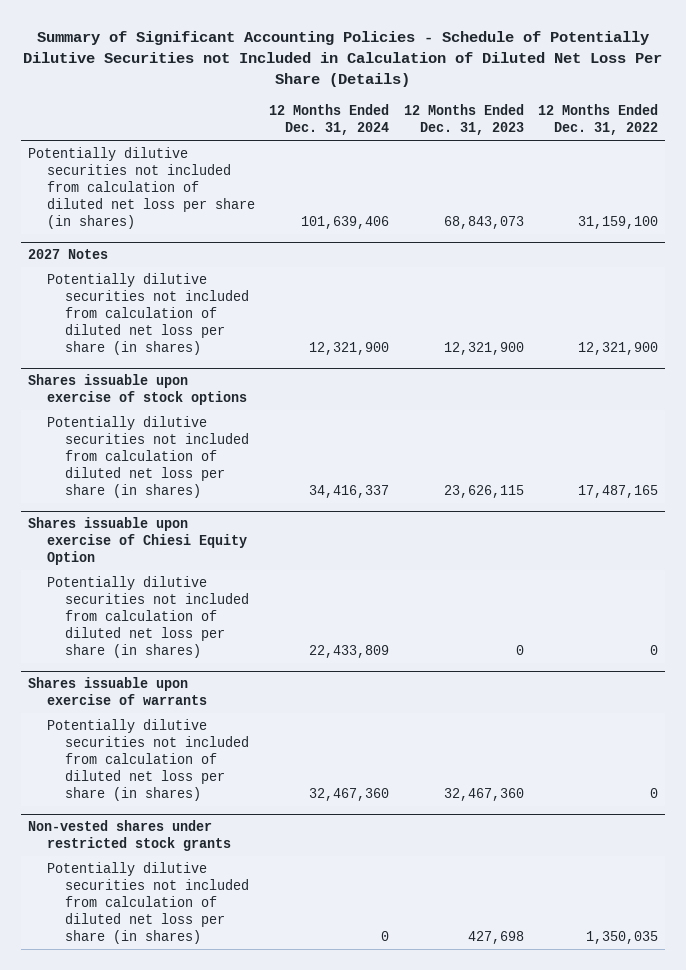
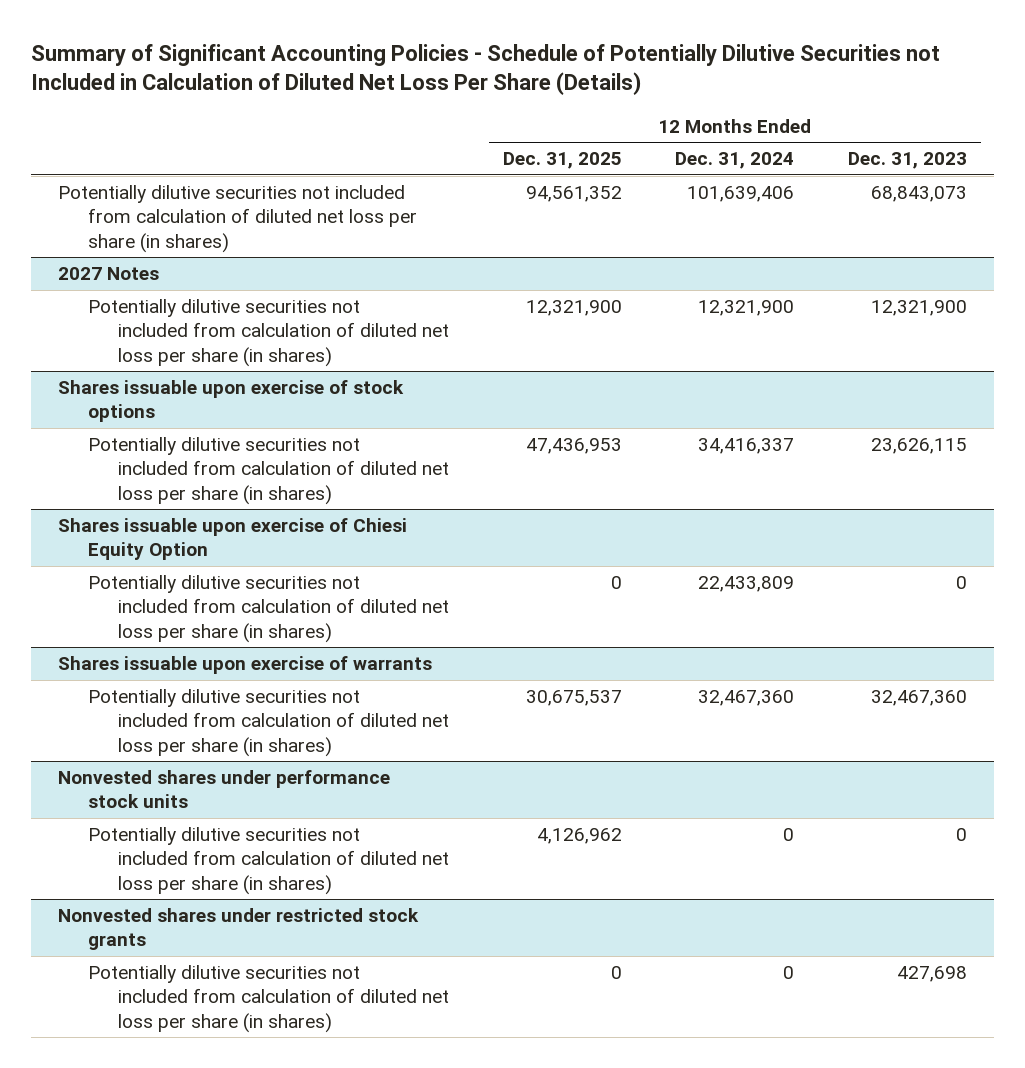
[538,104,659,136] 12 Months Ended Dec. 31, 2022 -> none
none -> [502,152,622,170] Dec. 31, 2025
none -> [57,770,390,809] Nonvested shares under performance stock units
none -> [87,827,449,895] Potentially dilutive securities not included from calculation of diluted net loss per share (in shares)
[28,820,231,852] Non-vested shares under restricted stock grants -> [57,908,419,951] Nonvested shares under restricted stock grants

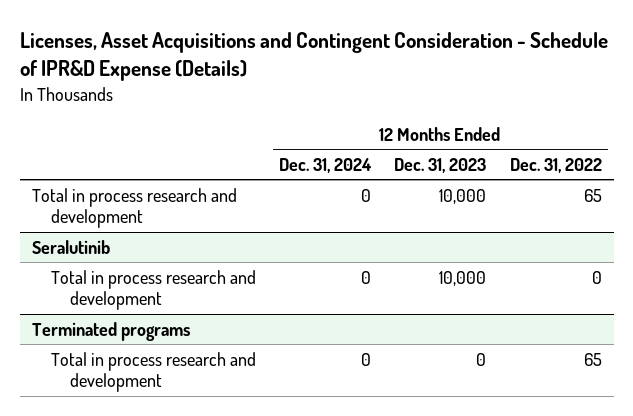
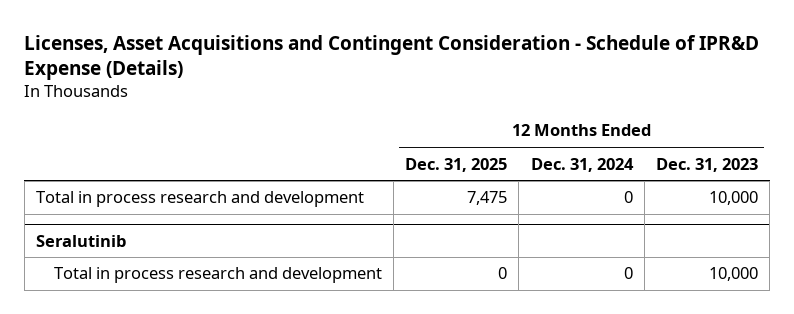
[509,157,602,173] Dec. 31, 2022 -> none
none -> [405,157,508,172] Dec. 31, 2025
[31,321,190,341] Terminated programs -> none
[50,351,256,393] Total in process research and development -> none

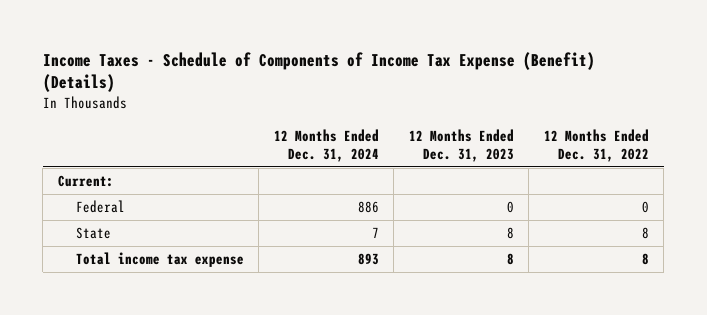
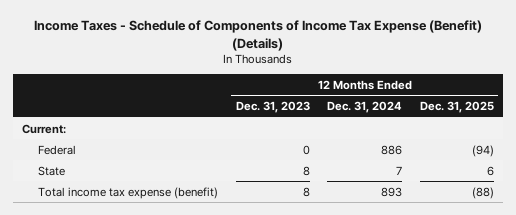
[543,128,649,162] 12 Months Ended Dec. 31, 2022 -> none
none -> [420,101,495,114] Dec. 31, 2025
[75,252,244,268] Total income tax expense -> [37,186,218,199] Total income tax expense (benefit)

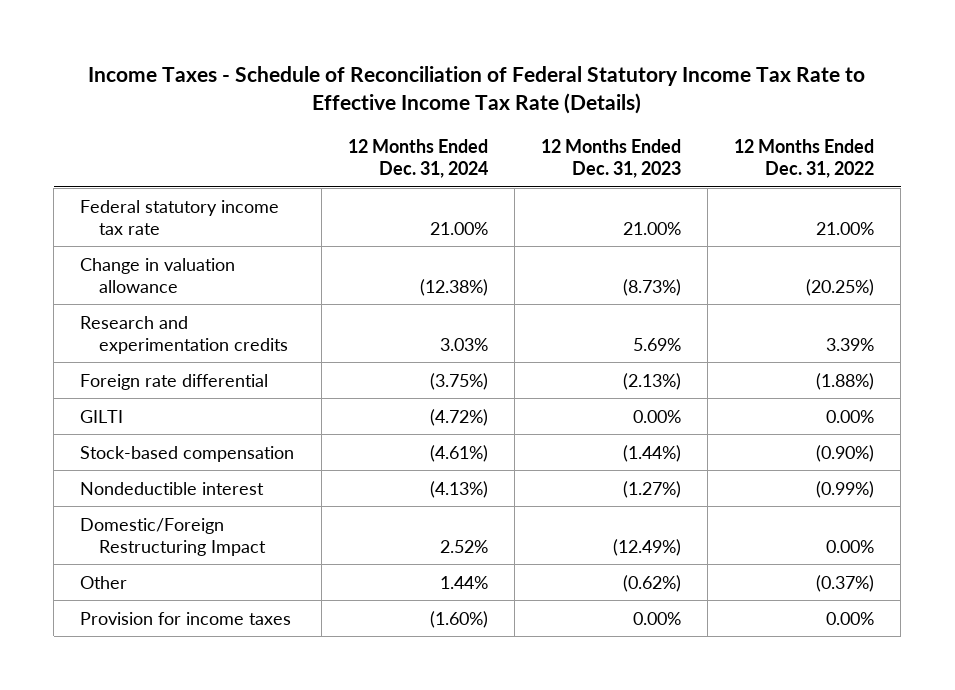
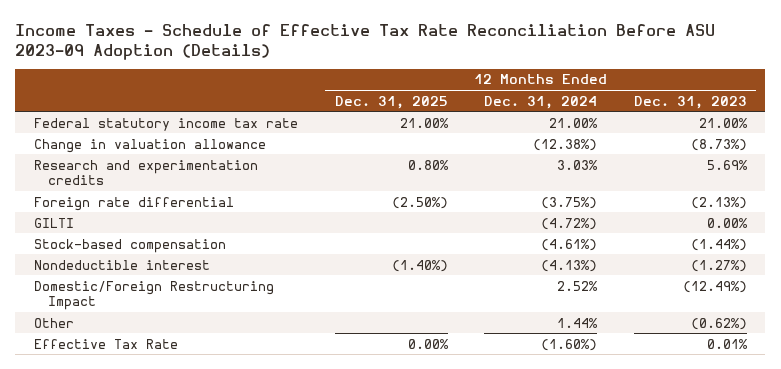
[88,66,866,115] Income Taxes - Schedule of Reconciliation of Federal Statutory Income Tax Rate to Effective Income Tax Rate (Details) -> [15,23,716,60] Income Taxes - Schedule of Effective Tax Rate Reconciliation Before ASU 2023-09 Adoption (Details)
[734,139,875,179] 12 Months Ended Dec. 31, 2022 -> none
none -> [334,95,448,109] Dec. 31, 2025
[80,611,292,625] Provision for income taxes -> none
none -> [33,338,178,349] Effective Tax Rate

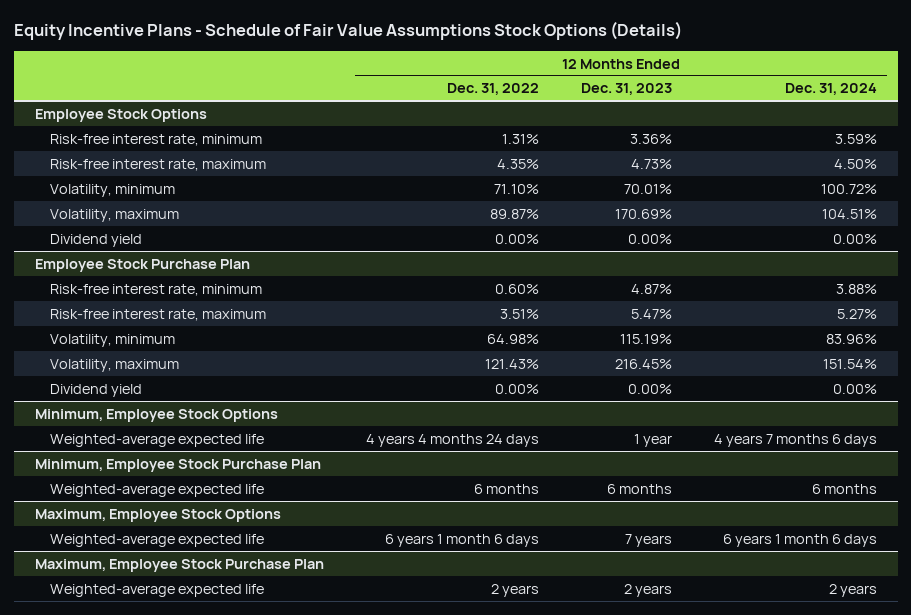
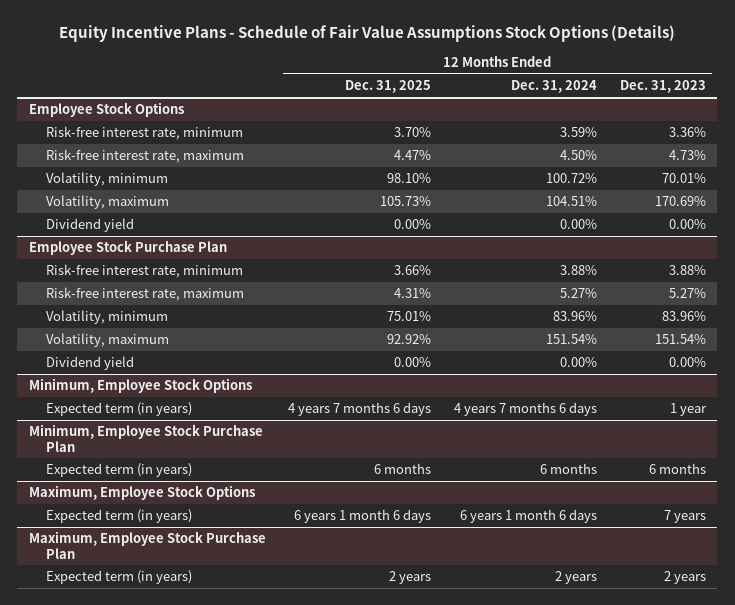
[446,83,539,96] Dec. 31, 2022 -> none
none -> [345,80,432,94] Dec. 31, 2025
[630,283,672,294] 4.87% -> [668,265,706,276] 3.88%
[630,308,672,319] 5.47% -> [668,288,706,299] 5.27%
[619,333,672,344] 115.19% -> [661,311,706,322] 83.96%
[614,358,672,369] 216.45% -> [654,334,706,345] 151.54%
[49,433,264,447] Weighted-average expected life -> [46,402,193,417] Expected term (in years)
[49,483,264,497] Weighted-average expected life -> [46,463,193,478] Expected term (in years)
[49,533,264,547] Weighted-average expected life -> [46,509,193,524] Expected term (in years)
[49,583,264,597] Weighted-average expected life -> [46,570,193,585] Expected term (in years)

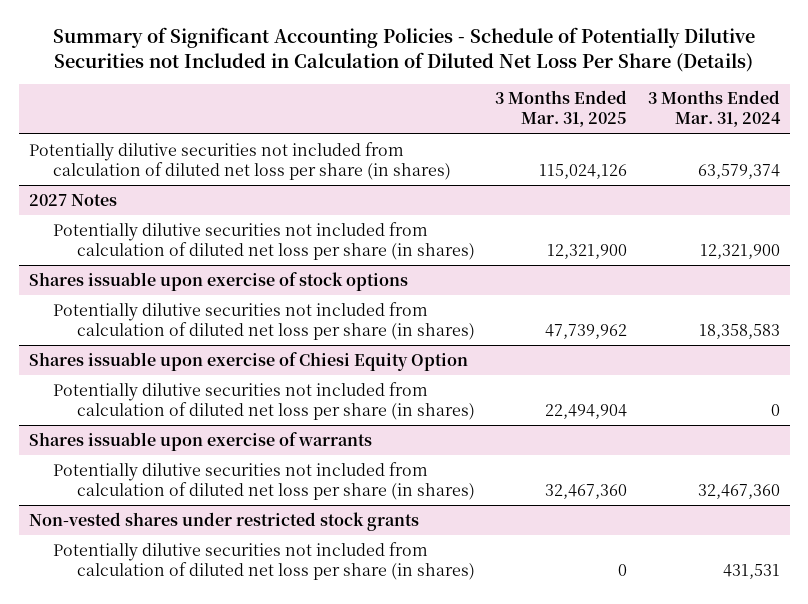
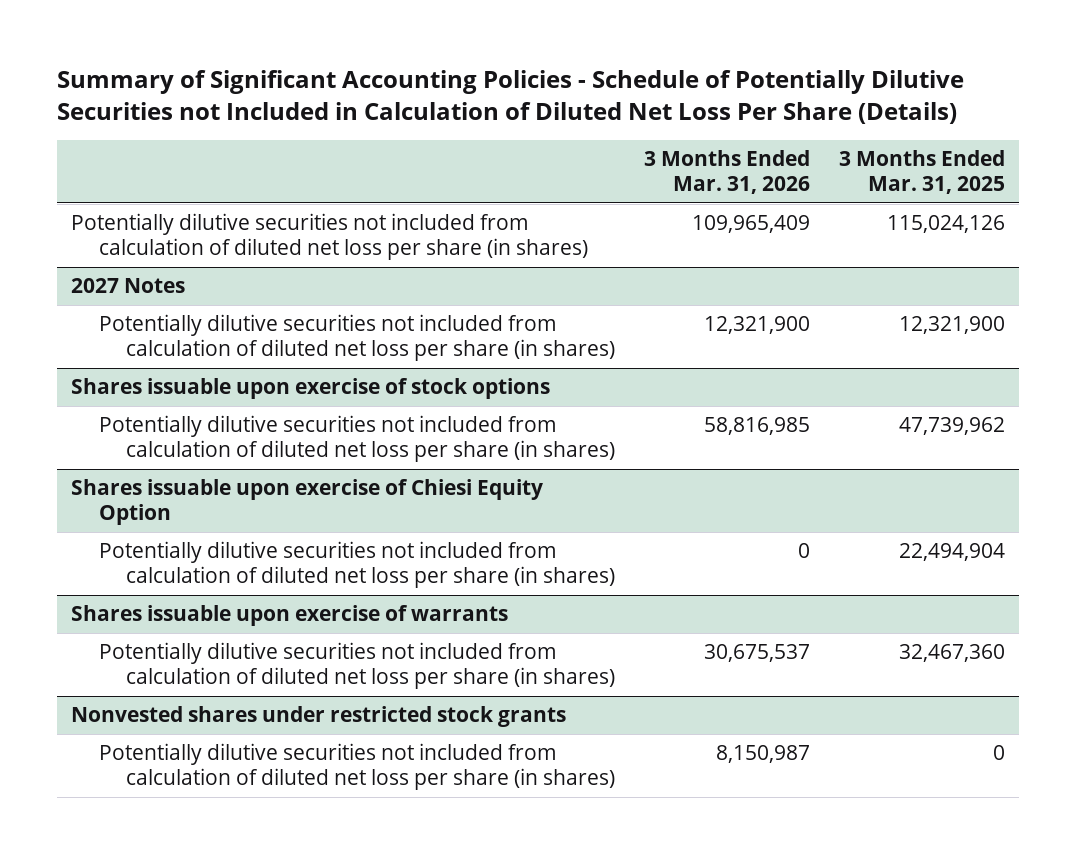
[647,90,781,128] 3 Months Ended Mar. 31, 2024 -> none
none -> [643,150,810,195] 3 Months Ended Mar. 31, 2026
[28,511,419,531] Non-vested shares under restricted stock grants -> [70,706,566,728] Nonvested shares under restricted stock grants

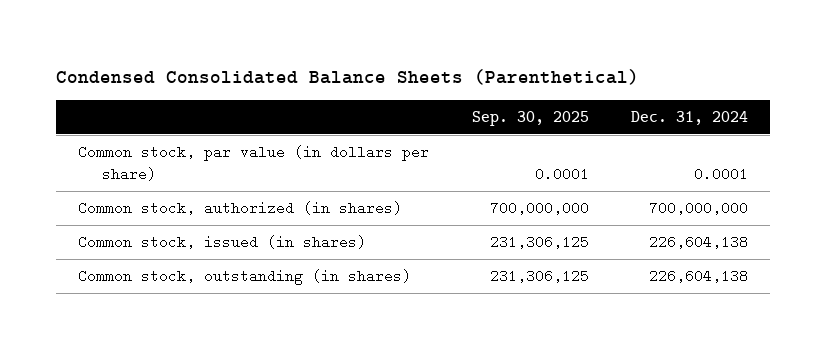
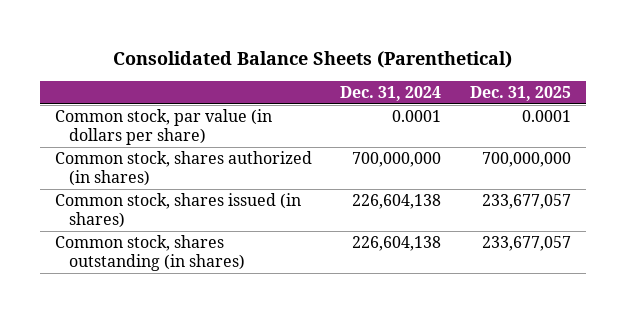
[56,68,640,85] Condensed Consolidated Balance Sheets (Parenthetical) -> [112,50,512,68] Consolidated Balance Sheets (Parenthetical)
[471,110,589,126] Sep. 30, 2025 -> none
none -> [470,85,572,101] Dec. 31, 2025
[77,201,402,216] Common stock, authorized (in shares) -> [54,151,312,187] Common stock, shares authorized (in shares)
[77,235,366,250] Common stock, issued (in shares) -> [54,193,301,229] Common stock, shares issued (in shares)
[77,269,411,286] Common stock, outstanding (in shares) -> [54,235,246,272] Common stock, shares outstanding (in shares)

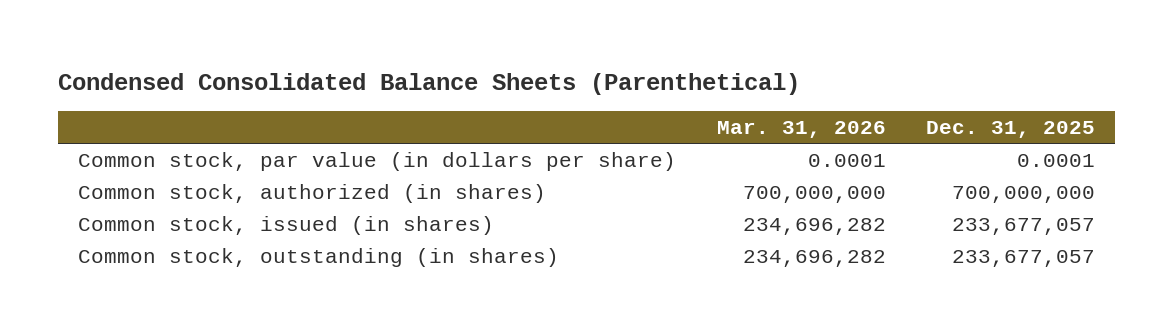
[112,50,512,68] Consolidated Balance Sheets (Parenthetical) -> [58,73,801,96] Condensed Consolidated Balance Sheets (Parenthetical)
[340,85,442,101] Dec. 31, 2024 -> none
none -> [716,121,886,139] Mar. 31, 2026
[54,151,312,187] Common stock, shares authorized (in shares) -> [78,183,547,203] Common stock, authorized (in shares)
[54,193,301,229] Common stock, shares issued (in shares) -> [78,215,495,235] Common stock, issued (in shares)
[54,235,246,272] Common stock, shares outstanding (in shares) -> [78,247,560,267] Common stock, outstanding (in shares)

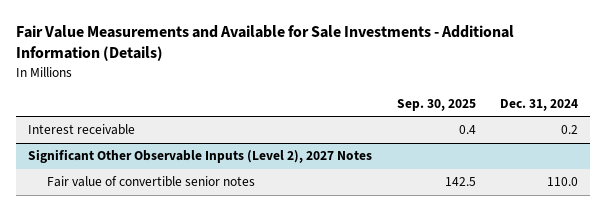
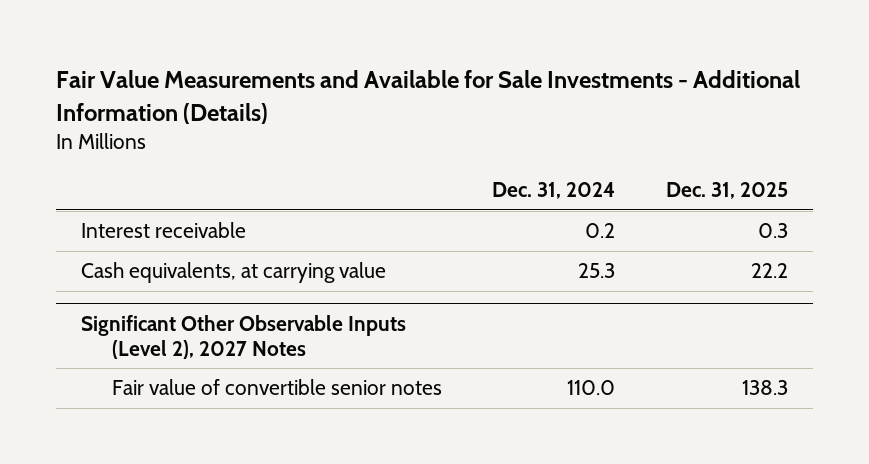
[396,98,476,111] Sep. 30, 2025 -> none
none -> [665,182,788,200] Dec. 31, 2025
none -> [81,262,387,284] Cash equivalents, at carrying value

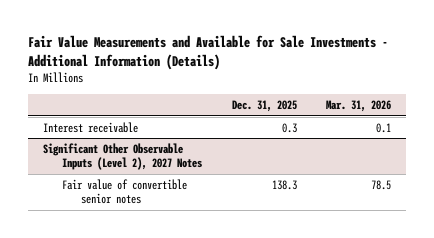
[492,182,616,200] Dec. 31, 2024 -> none
none -> [326,100,392,113] Mar. 31, 2026
[81,262,387,284] Cash equivalents, at carrying value -> none

